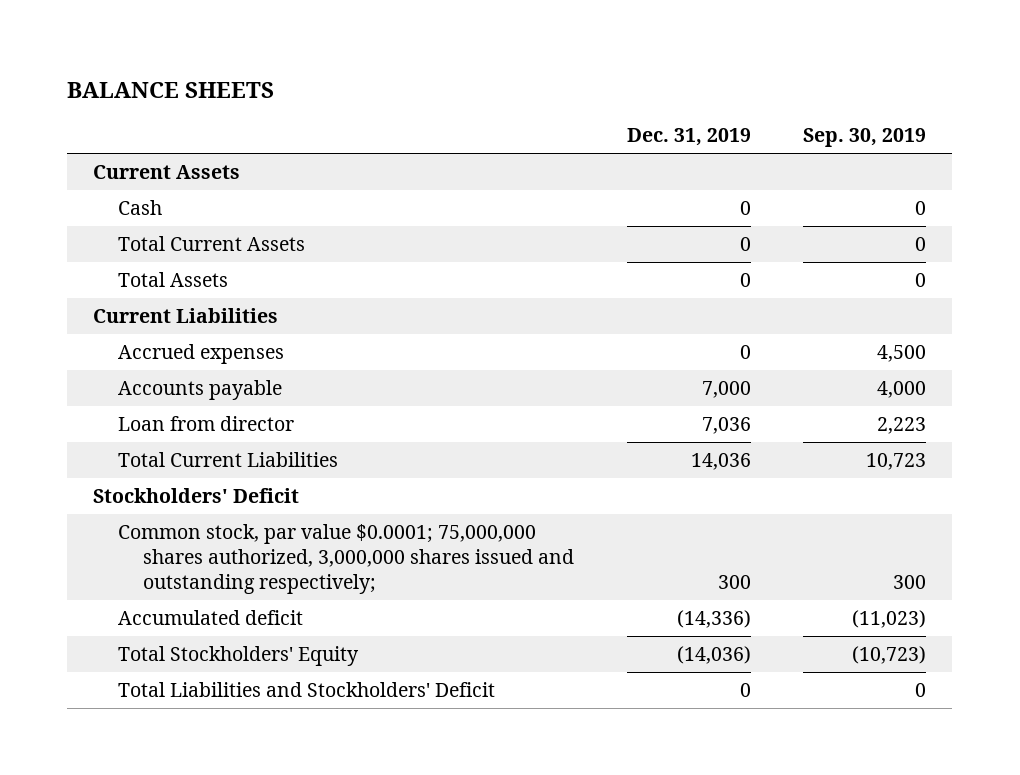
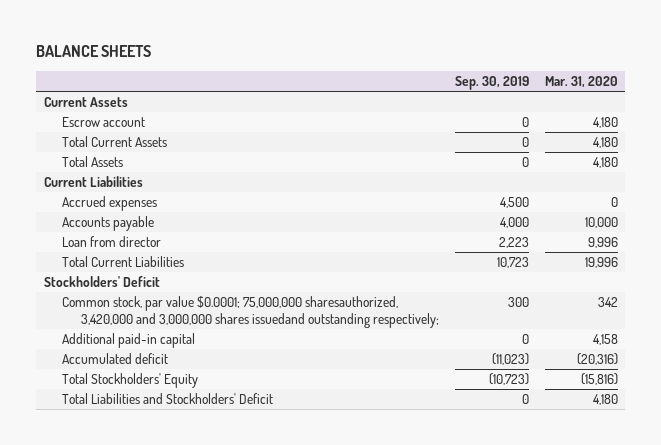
[626,128,751,147] Dec. 31, 2019 -> none
none -> [544,76,618,89] Mar. 31, 2020
[118,200,163,216] Cash -> none
none -> [62,117,146,128] Escrow account
[118,524,575,595] Common stock, par value $0.0001; 75,000,000 shares authorized, 3,000,000 shares issued and outstanding respectively; -> [62,296,439,328] Common stock, par value $0.0001; 75,000,000 sharesauthorized, 3,420,000 and 3,000,000 shares issuedand outstanding respectively;
none -> [62,333,196,349] Additional paid-in capital

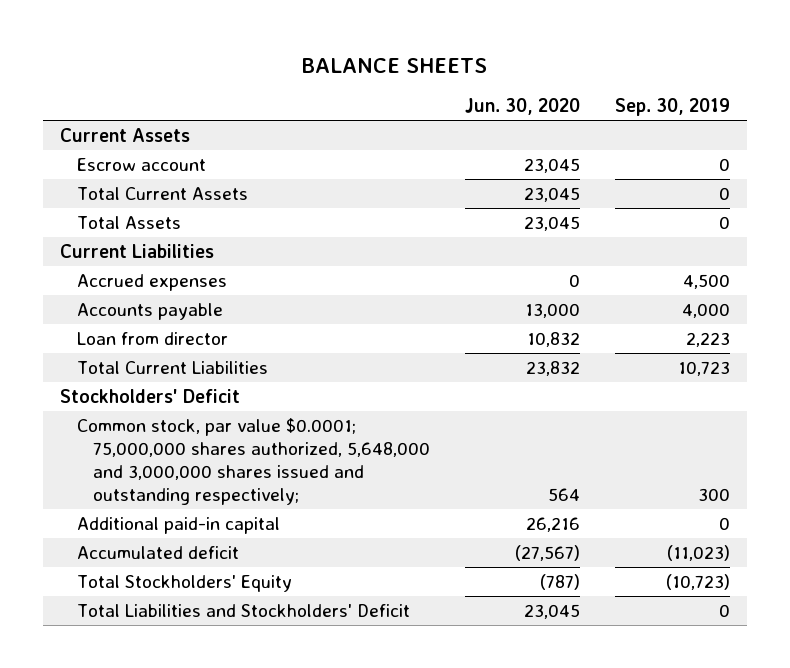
[544,76,618,89] Mar. 31, 2020 -> none
none -> [465,98,581,116] Jun. 30, 2020
[62,296,439,328] Common stock, par value $0.0001; 75,000,000 sharesauthorized, 3,420,000 and 3,000,000 shares issuedand outstanding respectively; -> [76,417,431,505] Common stock, par value $0.0001; 75,000,000 shares authorized, 5,648,000 and 3,000,000 shares issued and outstanding respectively;

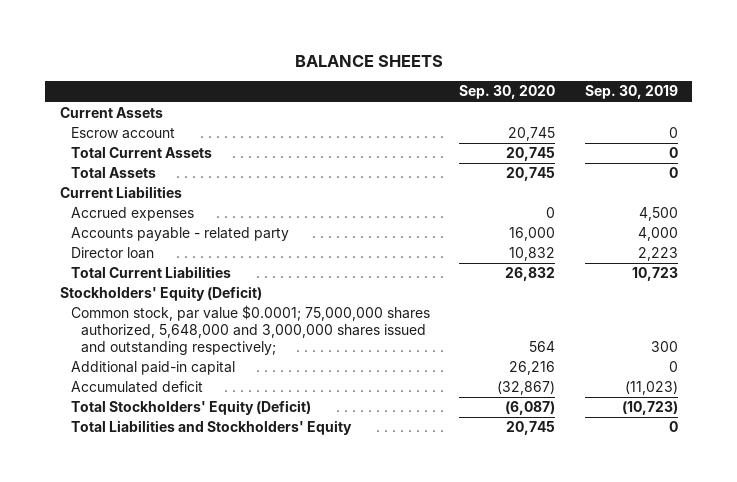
[465,98,581,116] Jun. 30, 2020 -> none
none -> [459,85,556,100] Sep. 30, 2020
[76,302,223,320] Accounts payable -> [70,227,289,242] Accounts payable - related party
[76,331,228,345] Loan from director -> [70,247,154,260] Director loan
[60,388,241,403] Stockholders' Deficit -> [59,286,262,302] Stockholders' Equity (Deficit)
[76,574,292,592] Total Stockholders' Equity -> [70,400,311,416] Total Stockholders' Equity (Deficit)
[76,603,410,617] Total Liabilities and Stockholders' Deficit -> [70,420,352,436] Total Liabilities and Stockholders' Equity

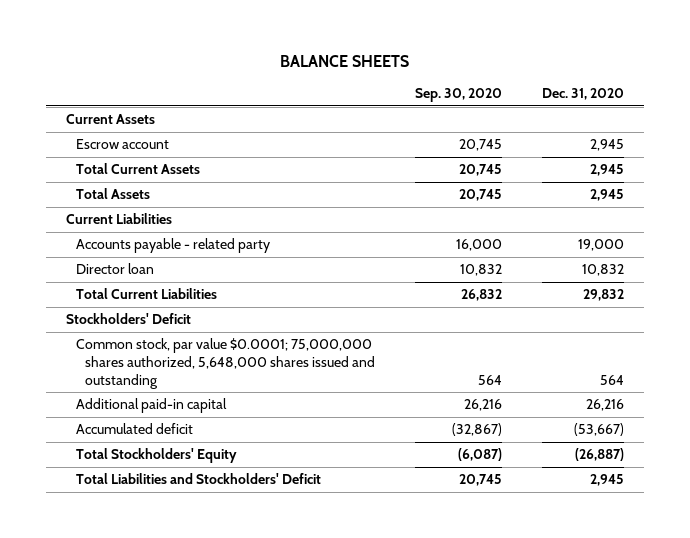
[584,85,678,100] Sep. 30, 2019 -> none
none -> [542,88,625,101] Dec. 31, 2020
[70,207,194,222] Accrued expenses -> none
[59,286,262,302] Stockholders' Equity (Deficit) -> [65,313,191,325] Stockholders' Deficit
[70,305,430,356] Common stock, par value $0.0001; 75,000,000 shares authorized, 5,648,000 and 3,000,000 shares issued and outstanding respectively; -> [75,338,376,389] Common stock, par value $0.0001; 75,000,000 shares authorized, 5,648,000 shares issued and outstanding
[70,400,311,416] Total Stockholders' Equity (Deficit) -> [75,448,237,464] Total Stockholders' Equity
[70,420,352,436] Total Liabilities and Stockholders' Equity -> [75,473,321,485] Total Liabilities and Stockholders' Deficit

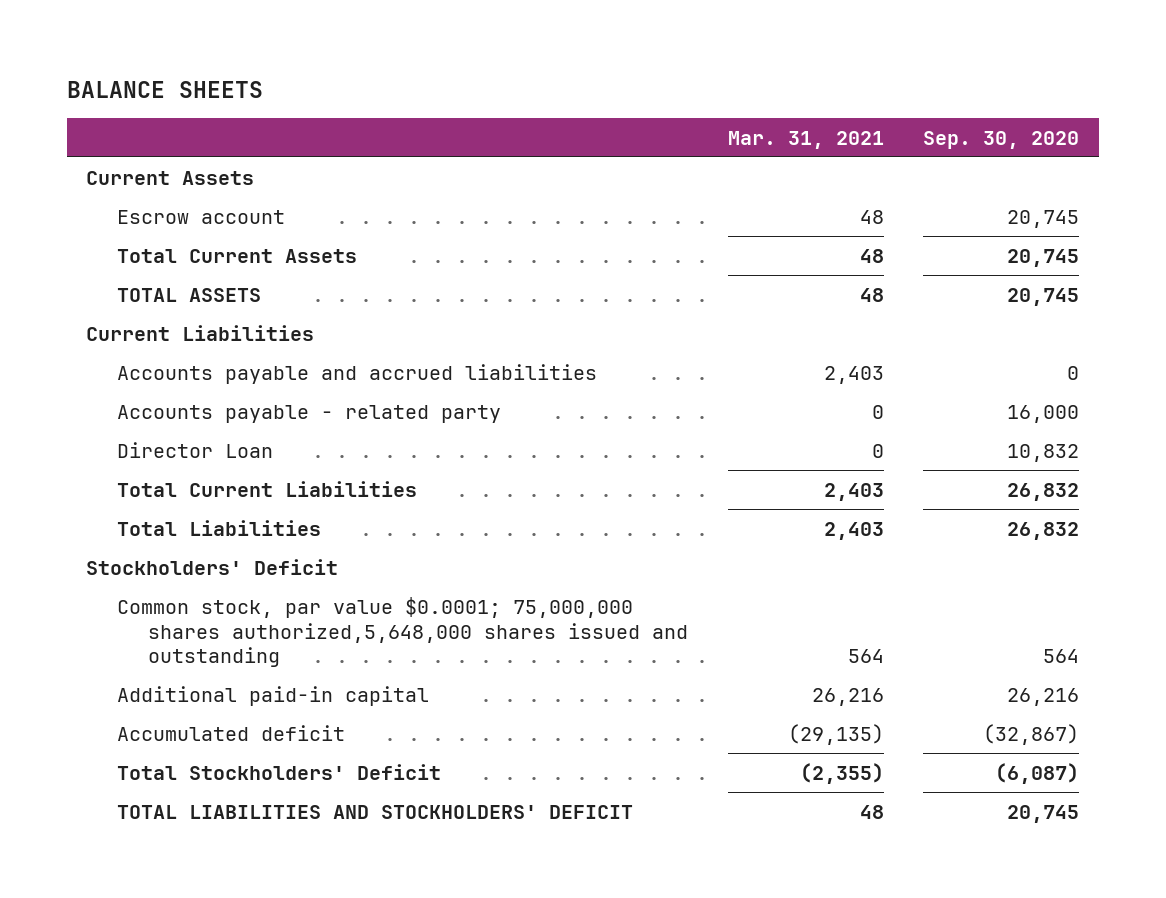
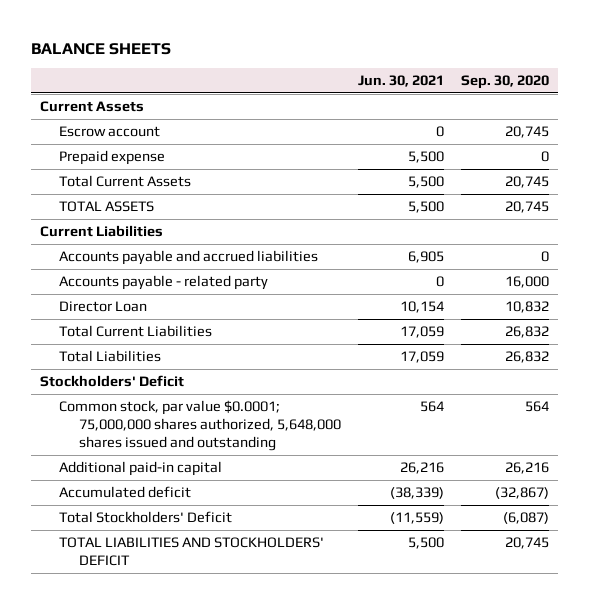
[727,130,884,149] Mar. 31, 2021 -> none
none -> [358,75,445,88] Jun. 30, 2021
none -> [59,150,166,166] Prepaid expense
[117,596,688,668] Common stock, par value $0.0001; 75,000,000 shares authorized,5,648,000 shares issued and outstanding -> [59,400,341,452] Common stock, par value $0.0001; 75,000,000 shares authorized, 5,648,000 shares issued and outstanding

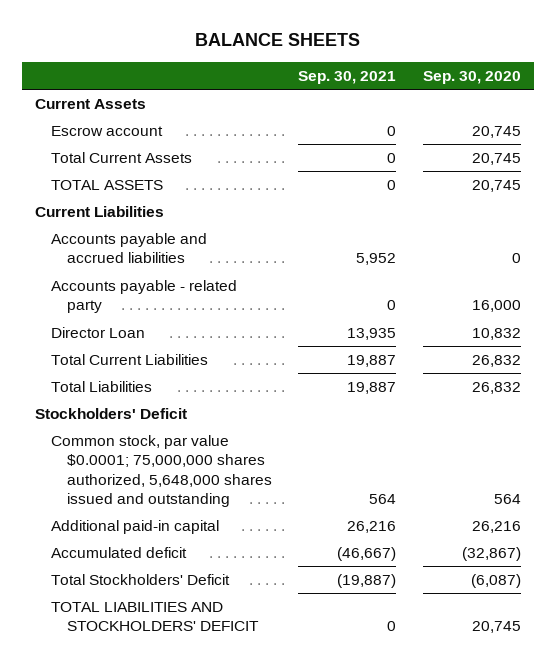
[358,75,445,88] Jun. 30, 2021 -> none
none -> [298,71,397,85] Sep. 30, 2021
[59,150,166,166] Prepaid expense -> none

